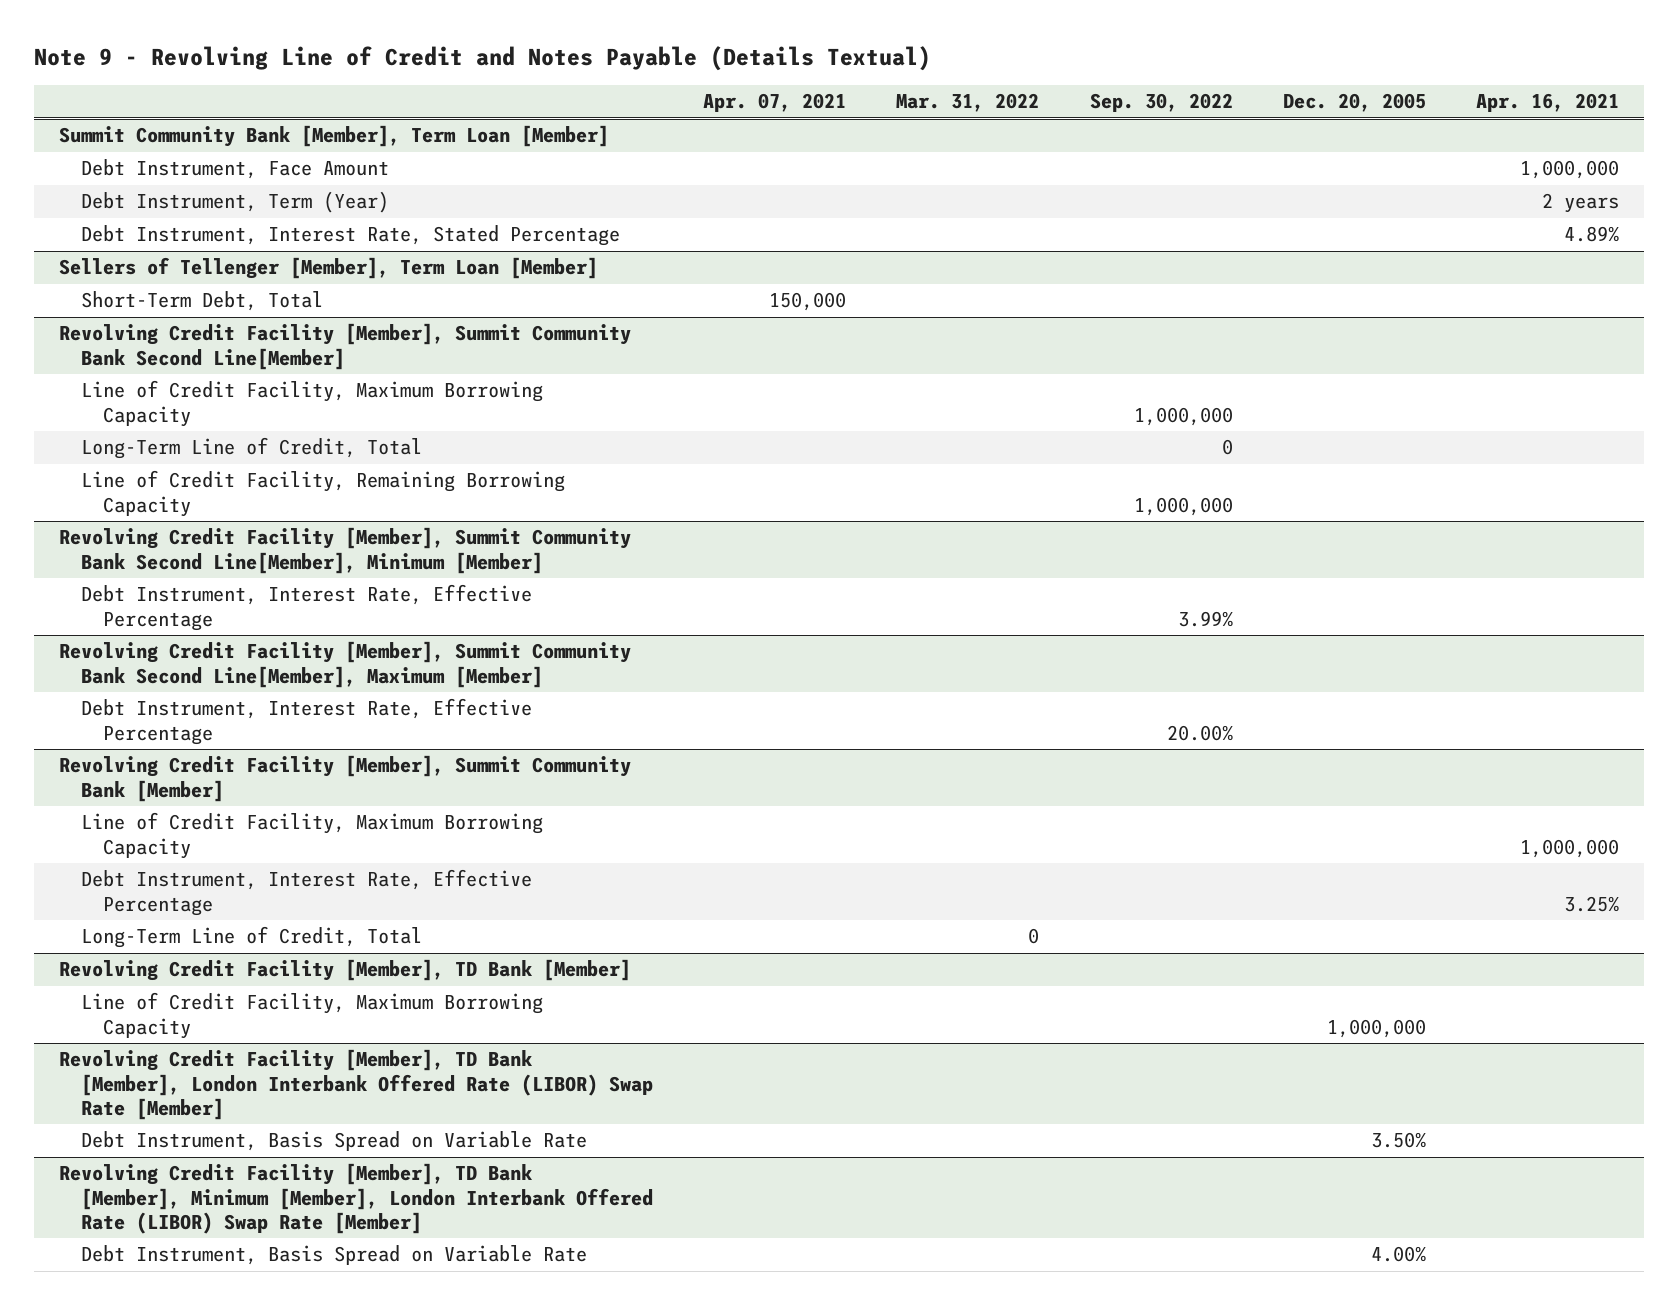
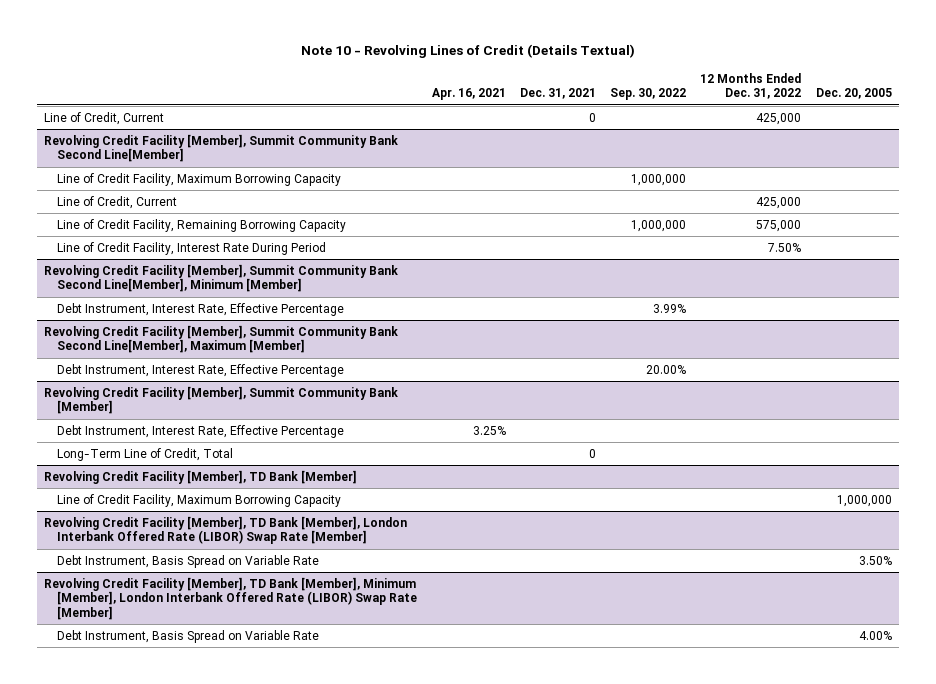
[34,46,932,72] Note 9 - Revolving Line of Credit and Notes Payable (Details Textual) -> [300,44,635,59] Note 10 - Revolving Lines of Credit (Details Textual)
[703,93,847,113] Apr. 07, 2021 -> none
[896,93,1040,113] Mar. 31, 2022 -> none
none -> [519,88,596,100] Dec. 31, 2021
none -> [700,72,802,100] 12 Months Ended Dec. 31, 2022
[59,125,610,148] Summit Community Bank [Member], Term Loan [Member] -> none
[81,159,390,180] Debt Instrument, Face Amount -> none
[81,191,390,214] Debt Instrument, Term (Year) -> none
[81,225,621,247] Debt Instrument, Interest Rate, Stated Percentage -> none
[59,257,599,280] Sellers of Tellenger [Member], Term Loan [Member] -> none
[81,291,324,312] Short-Term Debt, Total -> none
none -> [43,111,164,125] Line of Credit, Current
[81,437,423,460] Long-Term Line of Credit, Total -> none
none -> [57,195,178,209] Line of Credit, Current
none -> [57,241,327,255] Line of Credit Facility, Interest Rate During Period
[81,812,544,859] Line of Credit Facility, Maximum Borrowing Capacity -> none

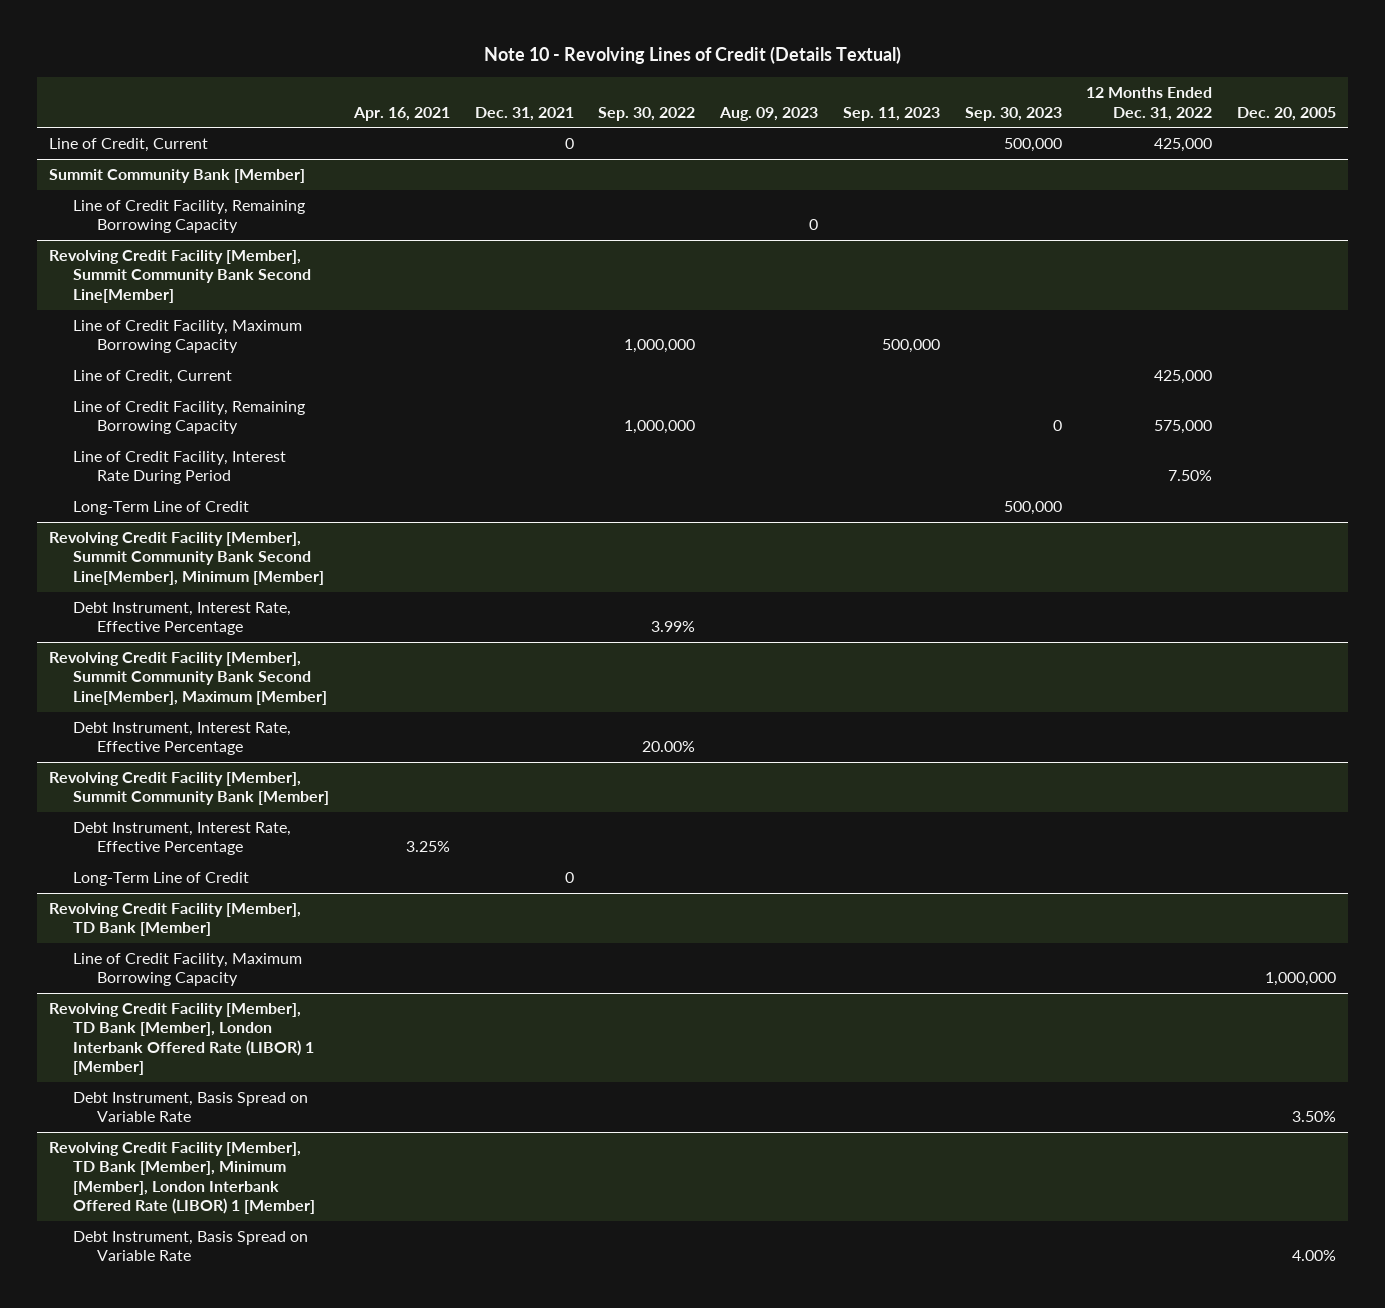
none -> [719,106,819,121] Aug. 09, 2023
none -> [842,106,940,121] Sep. 11, 2023
none -> [964,106,1062,121] Sep. 30, 2023
none -> [49,168,306,183] Summit Community Bank [Member]
none -> [73,199,306,234] Line of Credit Facility, Remaining Borrowing Capacity
none -> [73,500,250,515] Long-Term Line of Credit
[57,447,234,461] Long-Term Line of Credit, Total -> [73,871,250,886] Long-Term Line of Credit
[43,515,407,545] Revolving Credit Facility [Member], TD Bank [Member], London Interbank Offered Rate (LIBOR) Swap Rate [Member] -> [49,1002,315,1076] Revolving Credit Facility [Member], TD Bank [Member], London Interbank Offered Rate (LIBOR) 1 [Member]
[43,576,418,620] Revolving Credit Facility [Member], TD Bank [Member], Minimum [Member], London Interbank Offered Rate (LIBOR) Swap Rate [Member] -> [49,1141,316,1215] Revolving Credit Facility [Member], TD Bank [Member], Minimum [Member], London Interbank Offered Rate (LIBOR) 1 [Member]

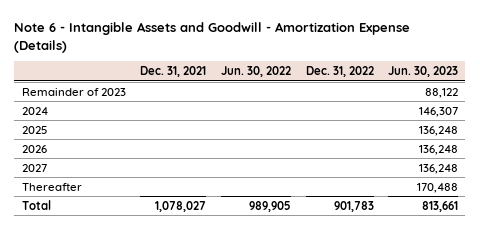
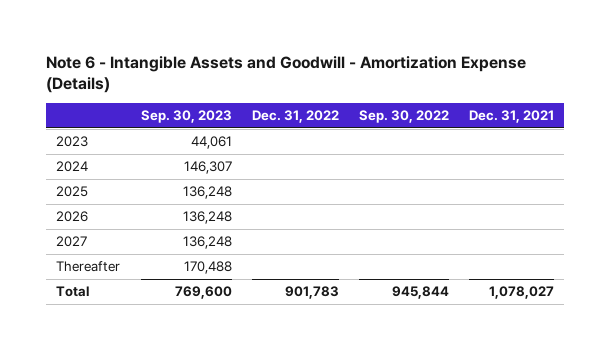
[220,65,291,77] Jun. 30, 2022 -> none
[388,65,459,77] Jun. 30, 2023 -> none
none -> [140,109,232,123] Sep. 30, 2023
none -> [359,109,450,123] Sep. 30, 2022
[21,87,126,96] Remainder of 2023 -> [56,136,89,148] 2023

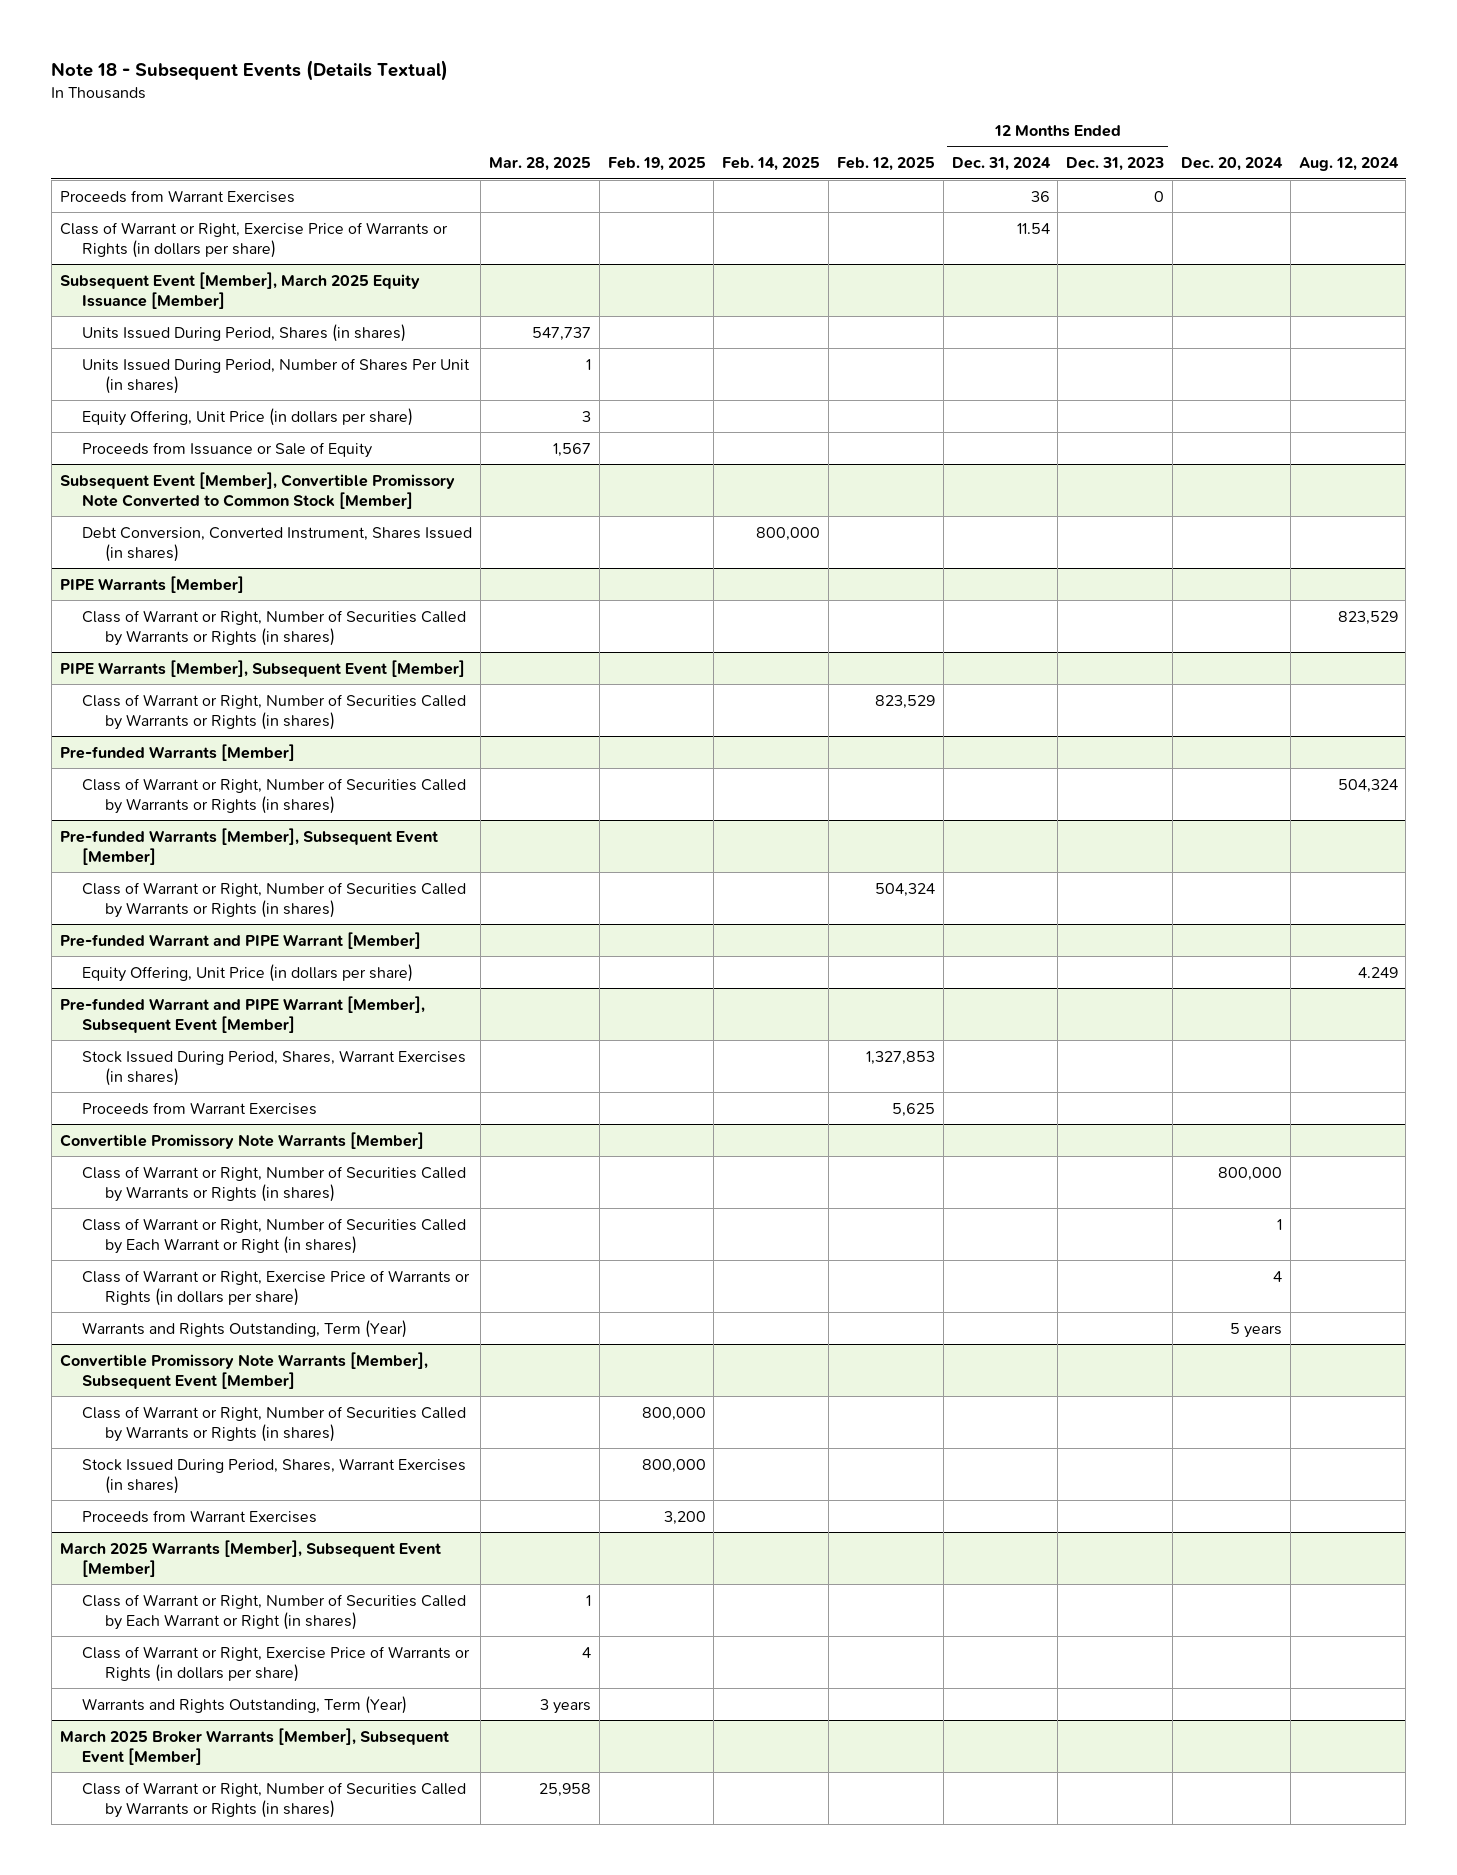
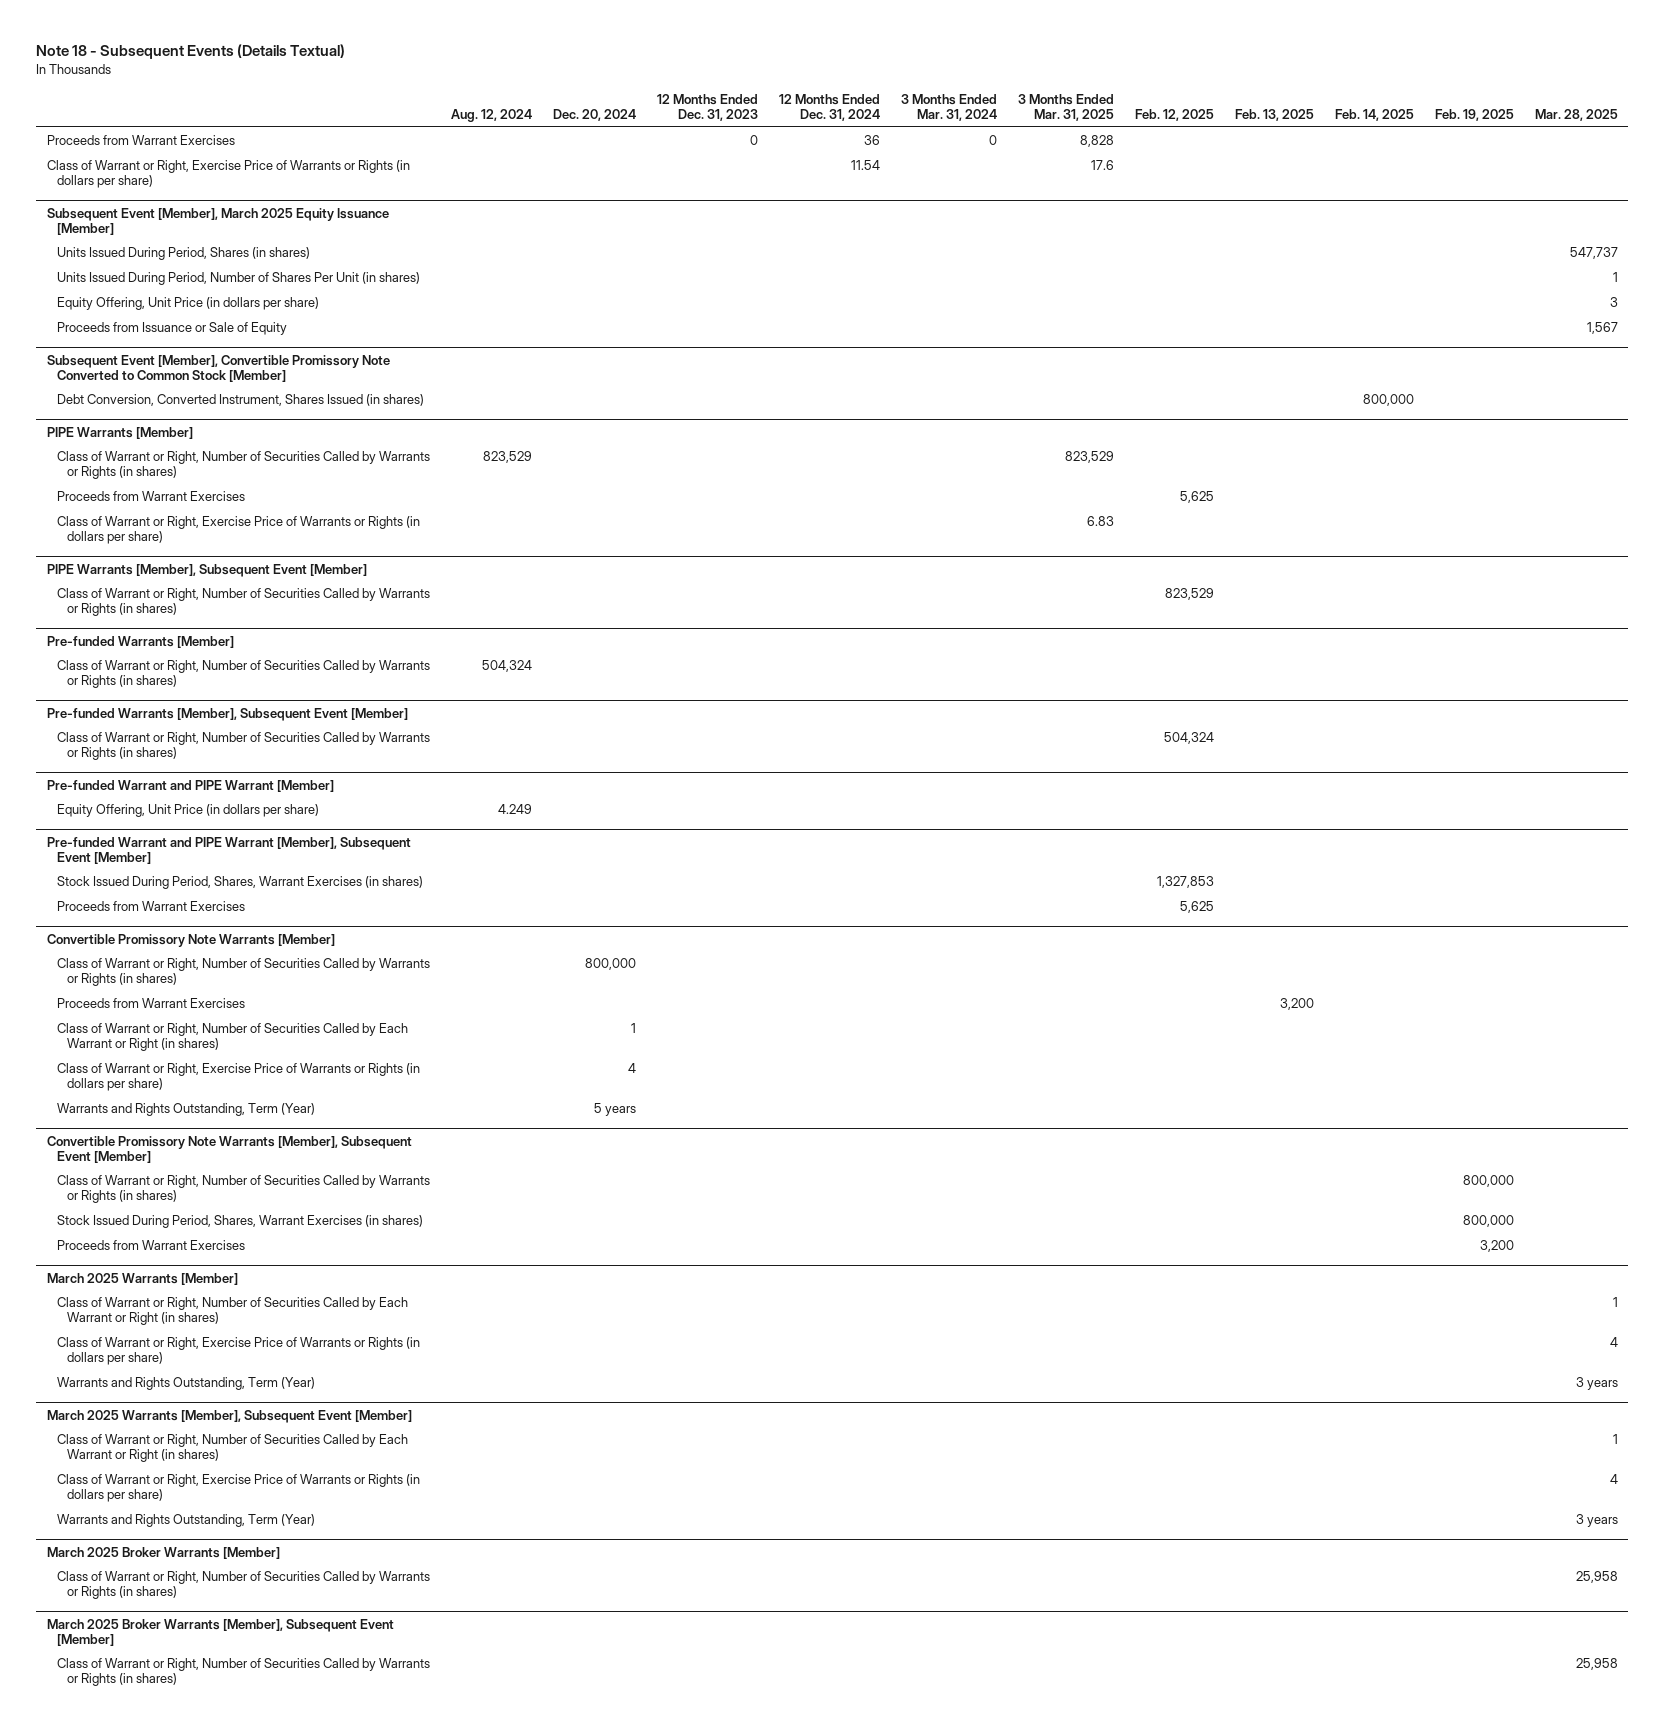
none -> [900,93,997,121] 3 Months Ended Mar. 31, 2024
none -> [1017,93,1114,121] 3 Months Ended Mar. 31, 2025
none -> [1234,108,1314,121] Feb. 13, 2025
none -> [56,491,245,502] Proceeds from Warrant Exercises
none -> [56,516,420,545] Class of Warrant or Right, Exercise Price of Warrants or Rights (in dollars per share)
none -> [56,998,245,1009] Proceeds from Warrant Exercises
none -> [46,1272,238,1285] March 2025 Warrants [Member]
none -> [56,1297,408,1326] Class of Warrant or Right, Number of Securities Called by Each Warrant or Right (in shares)
none -> [56,1337,420,1366] Class of Warrant or Right, Exercise Price of Warrants or Rights (in dollars per share)
none -> [56,1377,315,1391] Warrants and Rights Outstanding, Term (Year)
none -> [46,1546,280,1559] March 2025 Broker Warrants [Member]
none -> [56,1571,430,1600] Class of Warrant or Right, Number of Securities Called by Warrants or Rights (in shares)

